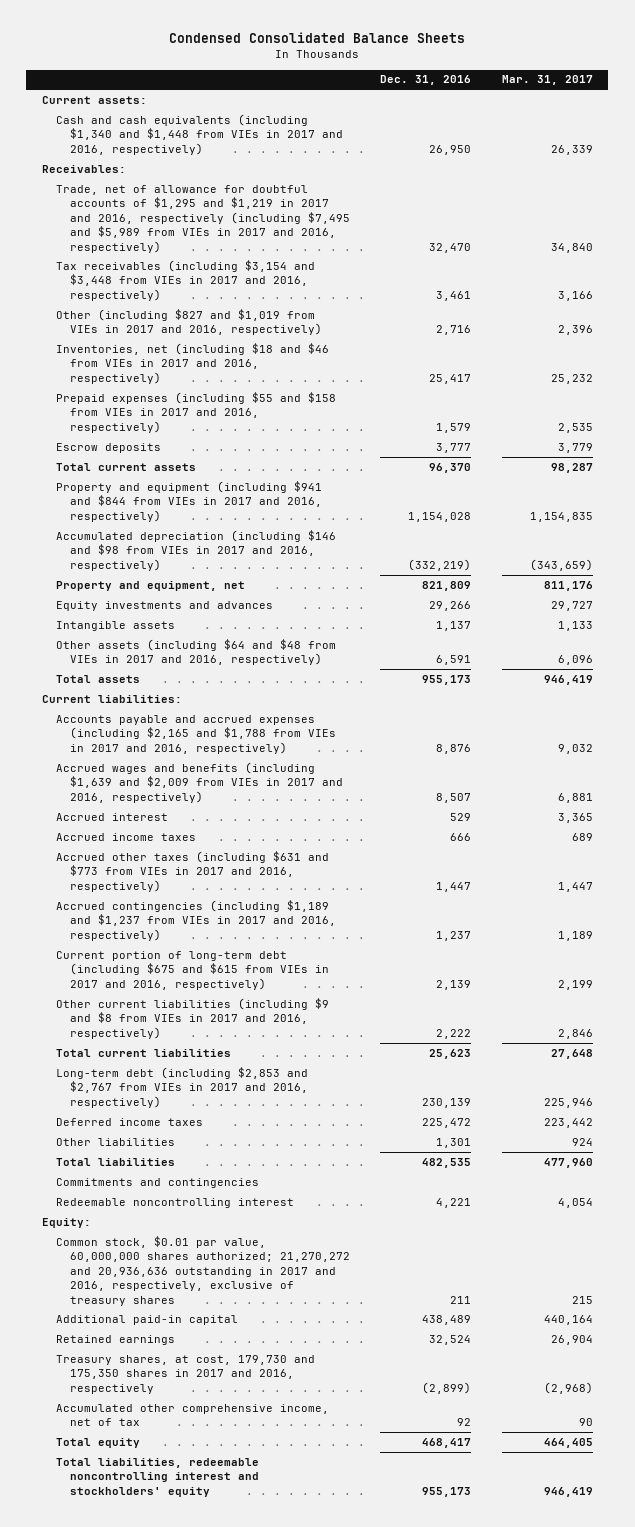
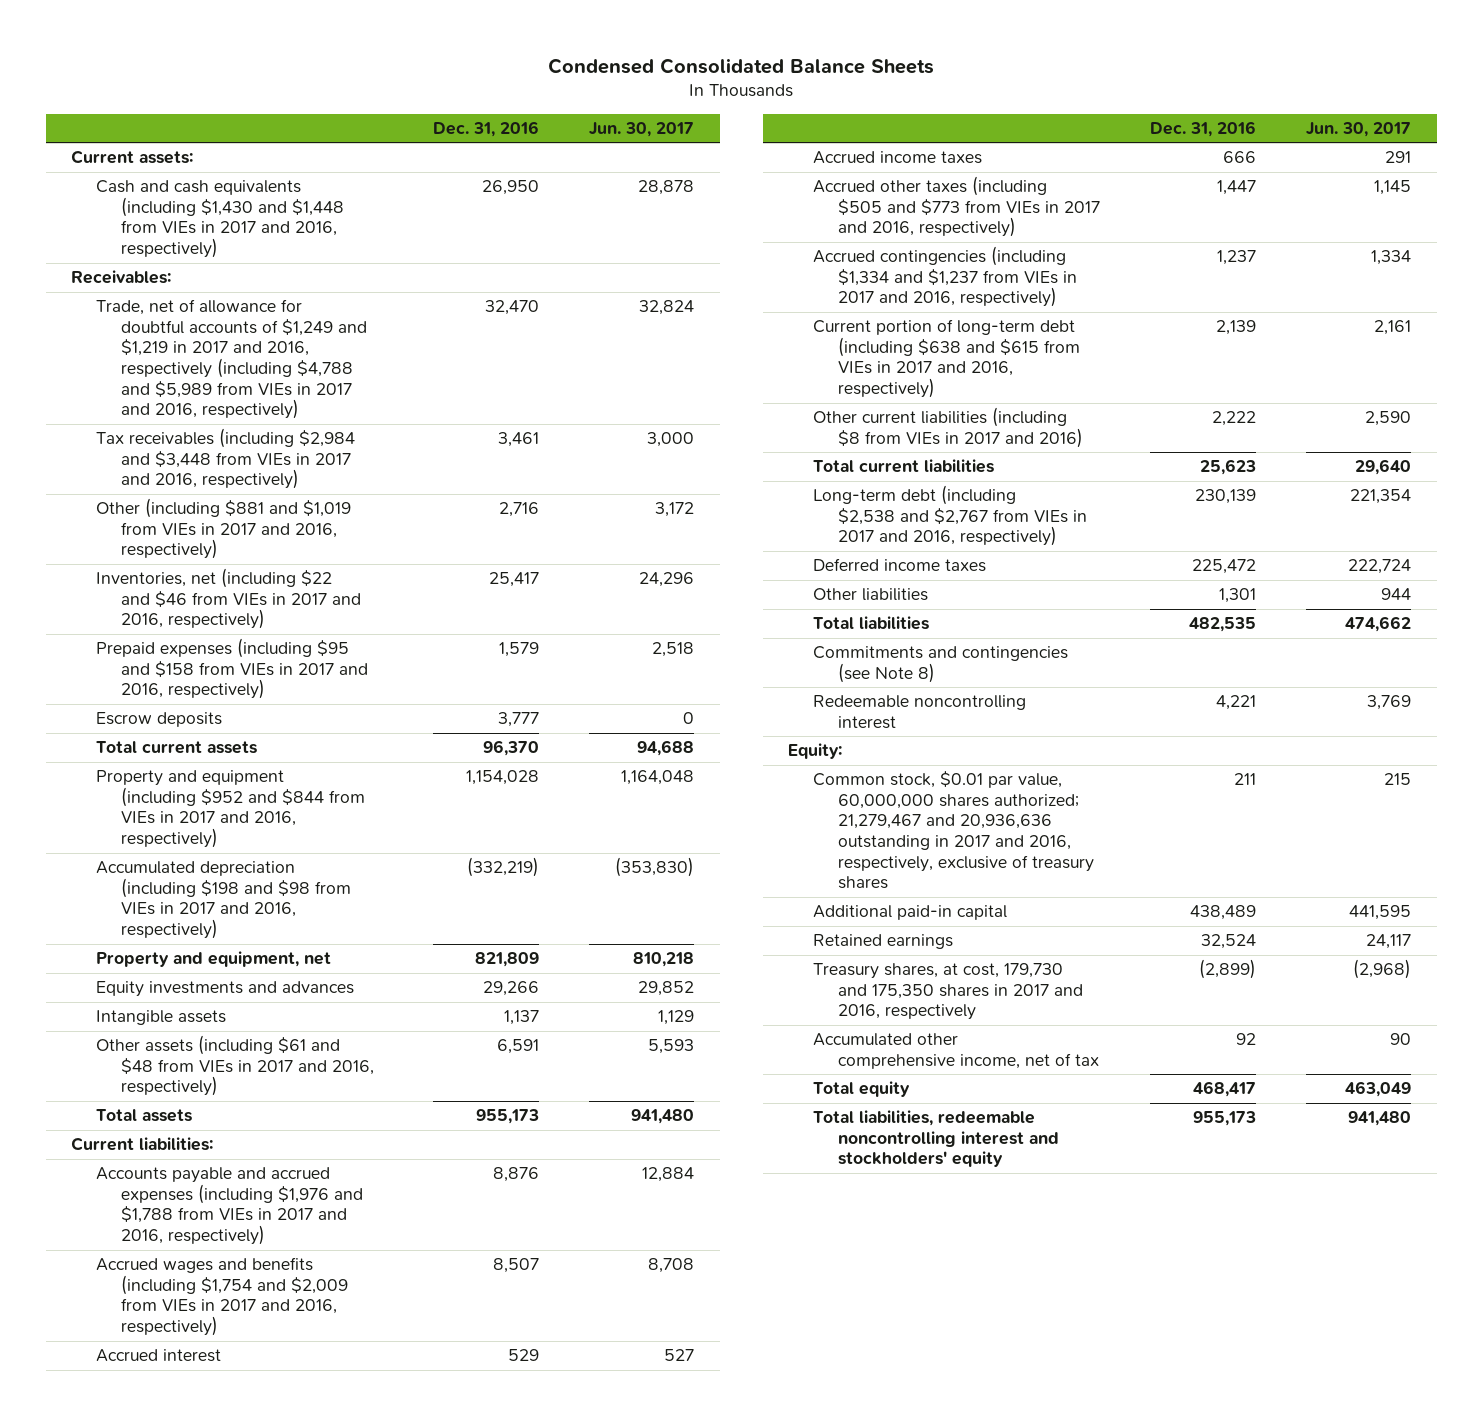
[502,75,594,86] Mar. 31, 2017 -> none
none -> [589,121,695,137] Jun. 30, 2017
[55,113,343,155] Cash and cash equivalents (including $1,340 and $1,448 from VIEs in 2017 and 2016, respectively) -> [95,180,344,259] Cash and cash equivalents (including $1,430 and $1,448 from VIEs in 2017 and 2016, respectively)
[55,184,350,253] Trade, net of allowance for doubtful accounts of $1,295 and $1,219 in 2017 and 2016, respectively (including $7,495 and $5,989 from VIEs in 2017 and 2016, respectively) -> [95,299,367,420] Trade, net of allowance for doubtful accounts of $1,249 and $1,219 in 2017 and 2016, respectively (including $4,788 and $5,989 from VIEs in 2017 and 2016, respectively)
[55,259,315,301] Tax receivables (including $3,154 and $3,448 from VIEs in 2017 and 2016, respectively) -> [95,428,355,490] Tax receivables (including $2,984 and $3,448 from VIEs in 2017 and 2016, respectively)
[55,308,322,336] Other (including $827 and $1,019 from VIEs in 2017 and 2016, respectively) -> [95,498,351,560] Other (including $881 and $1,019 from VIEs in 2017 and 2016, respectively)
[55,342,329,384] Inventories, net (including $18 and $46 from VIEs in 2017 and 2016, respectively) -> [95,568,361,630] Inventories, net (including $22 and $46 from VIEs in 2017 and 2016, respectively)
[55,391,336,433] Prepaid expenses (including $55 and $158 from VIEs in 2017 and 2016, respectively) -> [95,638,368,700] Prepaid expenses (including $95 and $158 from VIEs in 2017 and 2016, respectively)
[55,480,322,522] Property and equipment (including $941 and $844 from VIEs in 2017 and 2016, respectively) -> [95,770,365,849] Property and equipment (including $952 and $844 from VIEs in 2017 and 2016, respectively)
[55,529,336,571] Accumulated depreciation (including $146 and $98 from VIEs in 2017 and 2016, respectively) -> [95,861,351,940] Accumulated depreciation (including $198 and $98 from VIEs in 2017 and 2016, respectively)
[55,638,336,666] Other assets (including $64 and $48 from VIEs in 2017 and 2016, respectively) -> [95,1035,374,1097] Other assets (including $61 and $48 from VIEs in 2017 and 2016, respectively)
[55,714,336,754] Accounts payable and accrued expenses (including $2,165 and $1,788 from VIEs in 2017 and 2016, respectively) -> [95,1167,363,1246] Accounts payable and accrued expenses (including $1,976 and $1,788 from VIEs in 2017 and 2016, respectively)
[55,761,343,803] Accrued wages and benefits (including $1,639 and $2,009 from VIEs in 2017 and 2016, respectively) -> [95,1257,348,1337] Accrued wages and benefits (including $1,754 and $2,009 from VIEs in 2017 and 2016, respectively)
[55,850,329,892] Accrued other taxes (including $631 and $773 from VIEs in 2017 and 2016, respectively) -> [813,176,1100,238] Accrued other taxes (including $505 and $773 from VIEs in 2017 and 2016, respectively)
[55,899,336,941] Accrued contingencies (including $1,189 and $1,237 from VIEs in 2017 and 2016, respectively) -> [813,246,1077,308] Accrued contingencies (including $1,334 and $1,237 from VIEs in 2017 and 2016, respectively)
[55,950,329,990] Current portion of long-term debt (including $675 and $615 from VIEs in 2017 and 2016, respectively) -> [813,319,1080,399] Current portion of long-term debt (including $638 and $615 from VIEs in 2017 and 2016, respectively)
[55,997,329,1039] Other current liabilities (including $9 and $8 from VIEs in 2017 and 2016, respectively) -> [813,407,1083,448] Other current liabilities (including $8 from VIEs in 2017 and 2016)
[55,1066,308,1108] Long-term debt (including $2,853 and $2,767 from VIEs in 2017 and 2016, respectively) -> [813,485,1087,547] Long-term debt (including $2,538 and $2,767 from VIEs in 2017 and 2016, respectively)
[55,1177,259,1188] Commitments and contingencies -> [813,646,1069,683] Commitments and contingencies (see Note 8)
[55,1235,350,1306] Common stock, $0.01 par value, 60,000,000 shares authorized; 21,270,272 and 20,936,636 outstanding in 2017 and 2016, respectively, exclusive of treasury shares -> [813,771,1094,890] Common stock, $0.01 par value, 60,000,000 shares authorized; 21,279,467 and 20,936,636 outstanding in 2017 and 2016, respectively, exclusive of treasury shares

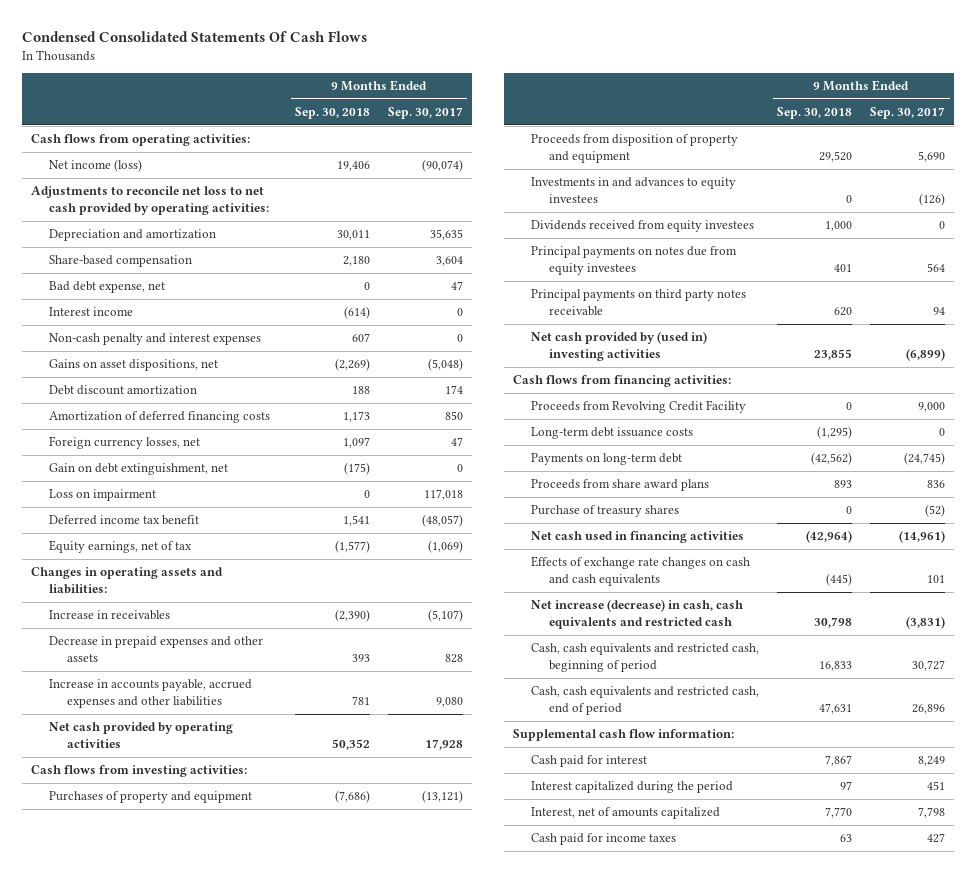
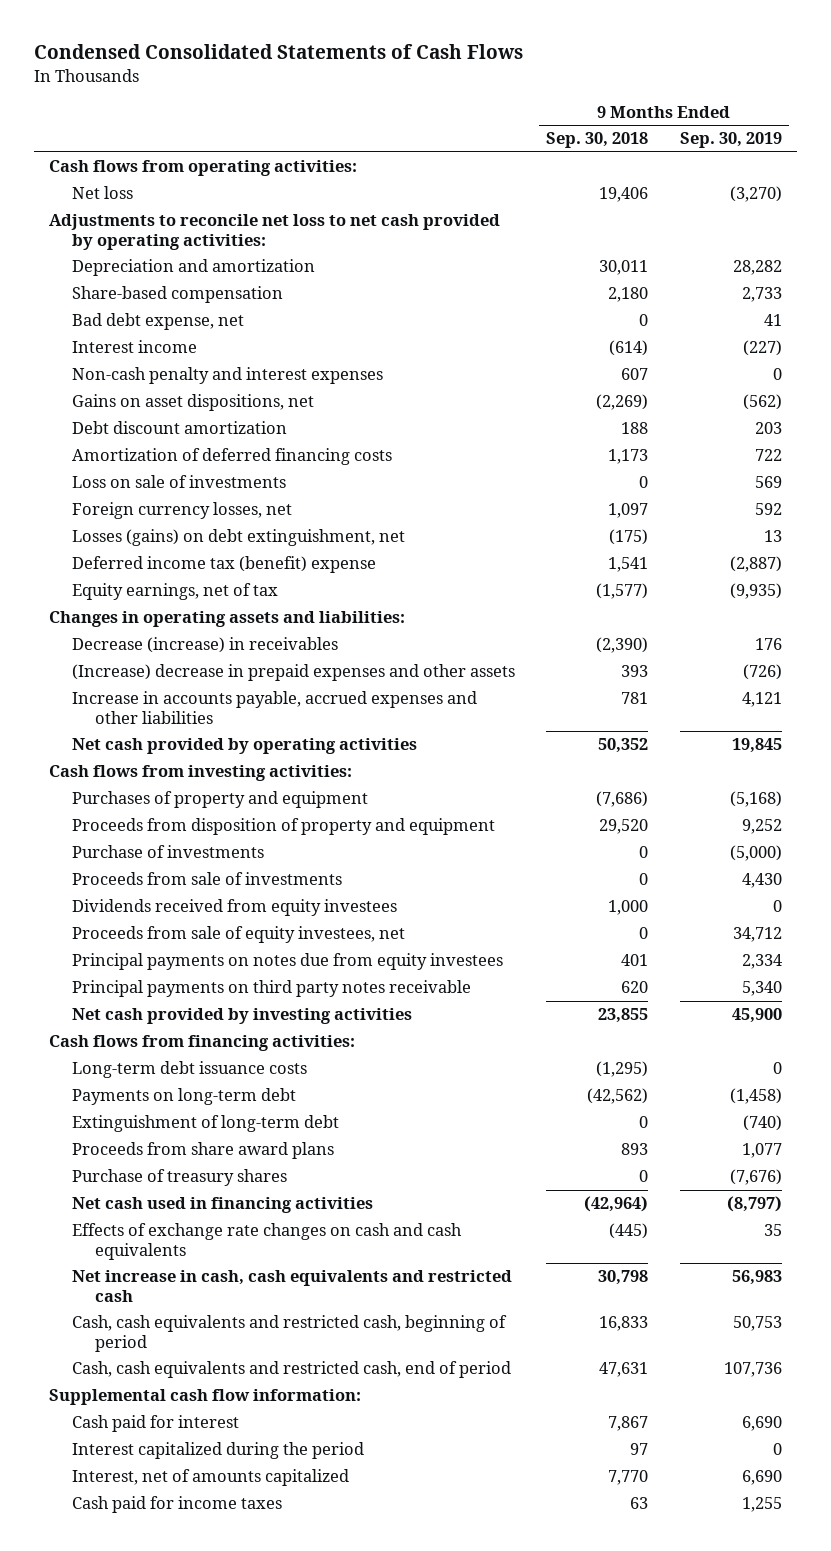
[22,31,368,43] Condensed Consolidated Statements Of Cash Flows -> [33,44,523,60] Condensed Consolidated Statements of Cash Flows
[387,107,463,120] Sep. 30, 2017 -> none
none -> [679,132,782,149] Sep. 30, 2019
[49,159,143,173] Net income (loss) -> [72,186,134,200] Net loss
none -> [72,475,287,489] Loss on sale of investments
[49,489,157,502] Loss on impairment -> none
[49,463,229,476] Gain on debt extinguishment, net -> [72,529,406,547] Losses (gains) on debt extinguishment, net
[49,515,200,526] Deferred income tax benefit -> [72,556,377,574] Deferred income tax (benefit) expense
[49,610,171,621] Increase in receivables -> [72,637,339,654] Decrease (increase) in receivables
[49,636,264,663] Decrease in prepaid expenses and other assets -> [72,664,516,682] (Increase) decrease in prepaid expenses and other assets
[531,177,737,204] Investments in and advances to equity investees -> none
none -> [72,845,265,859] Purchase of investments
none -> [72,872,343,886] Proceeds from sale of investments
none -> [72,926,406,944] Proceeds from sale of equity investees, net
[531,331,708,362] Net cash provided by (used in) investing activities -> [72,1008,413,1025] Net cash provided by investing activities
[531,400,747,414] Proceeds from Revolving Credit Facility -> none
none -> [72,1115,340,1133] Extinguishment of long-term debt
[531,599,744,630] Net increase (decrease) in cash, cash equivalents and restricted cash -> [72,1270,513,1303] Net increase in cash, cash equivalents and restricted cash

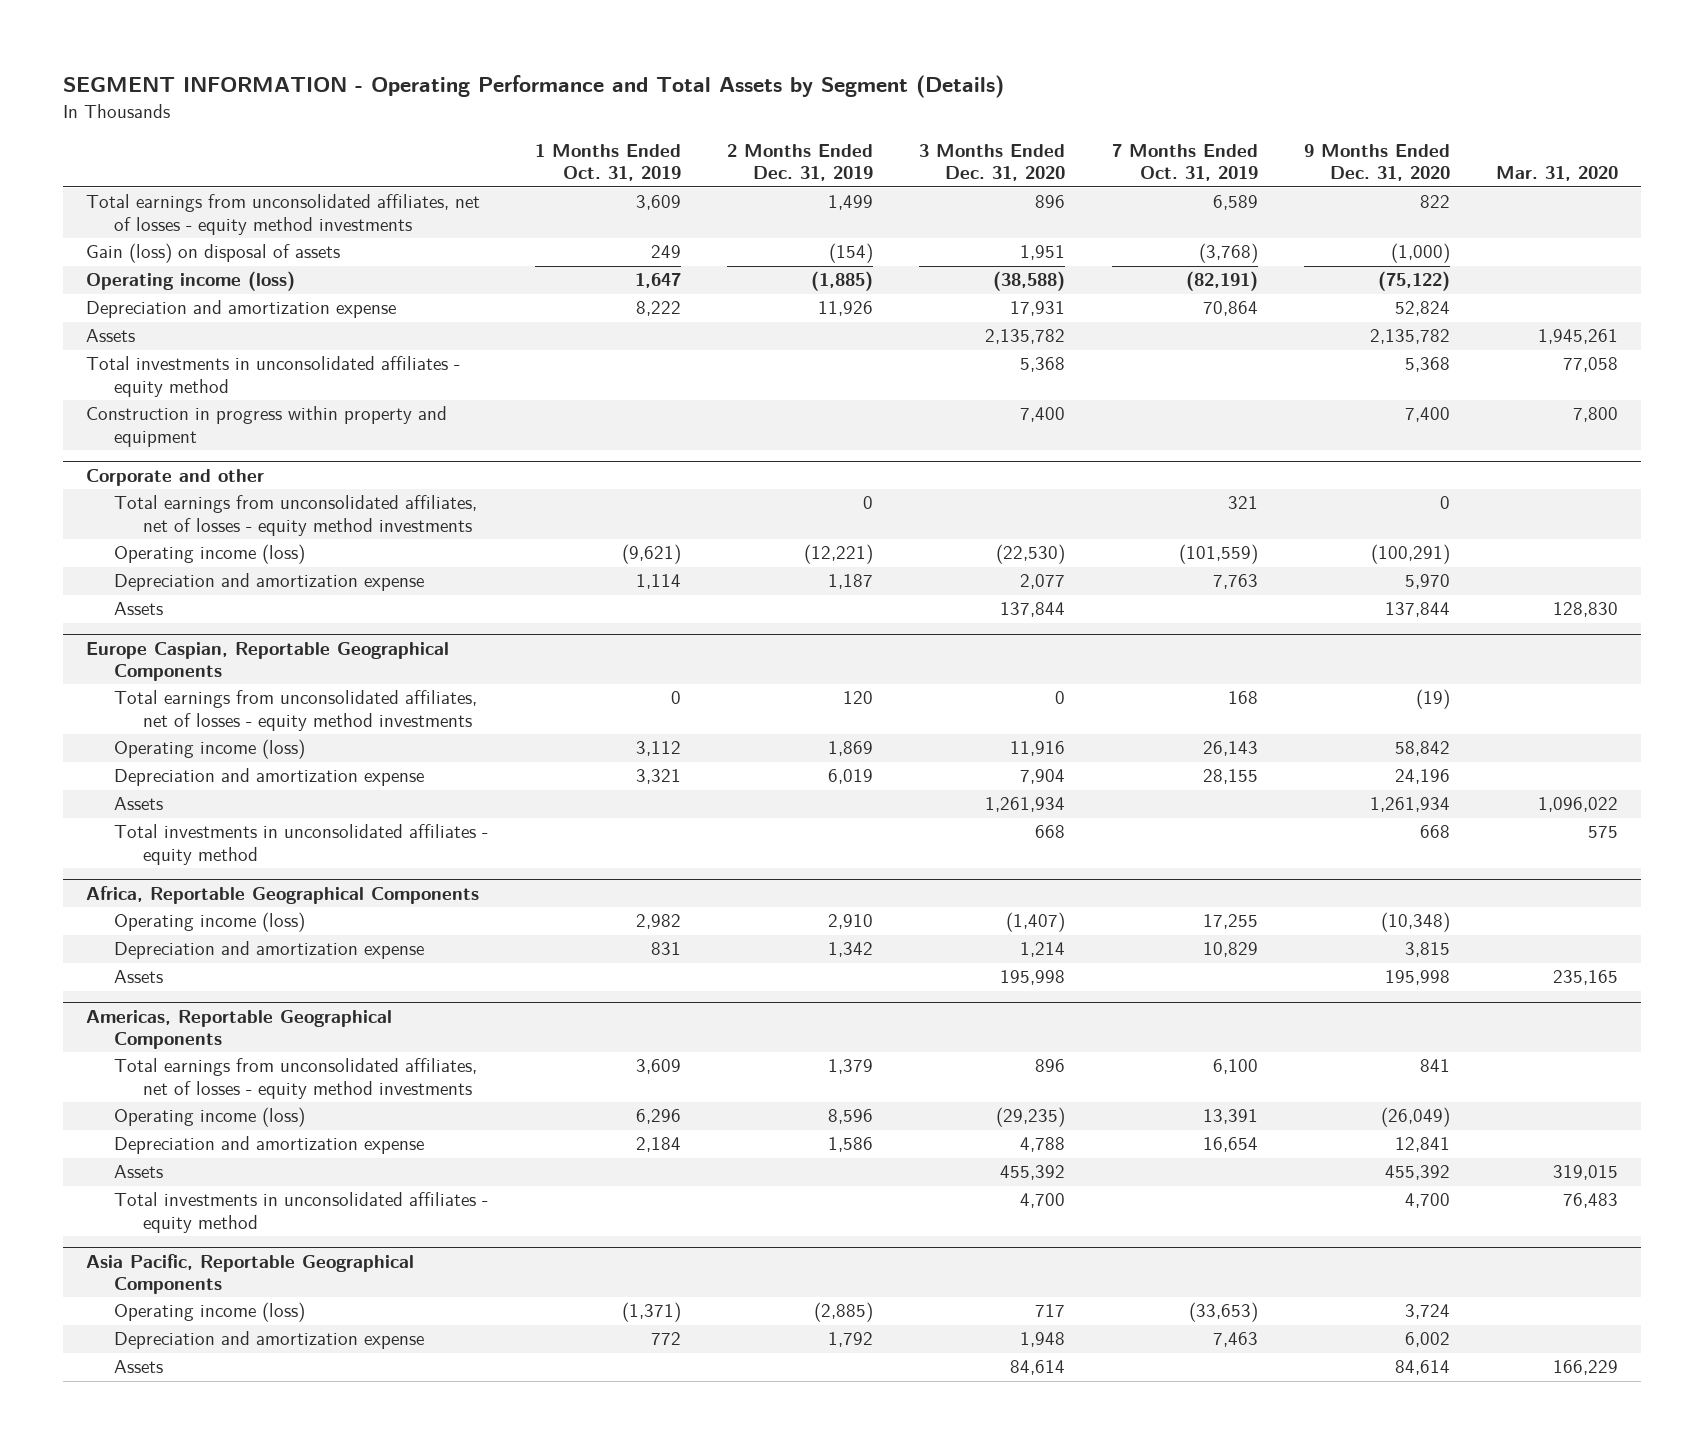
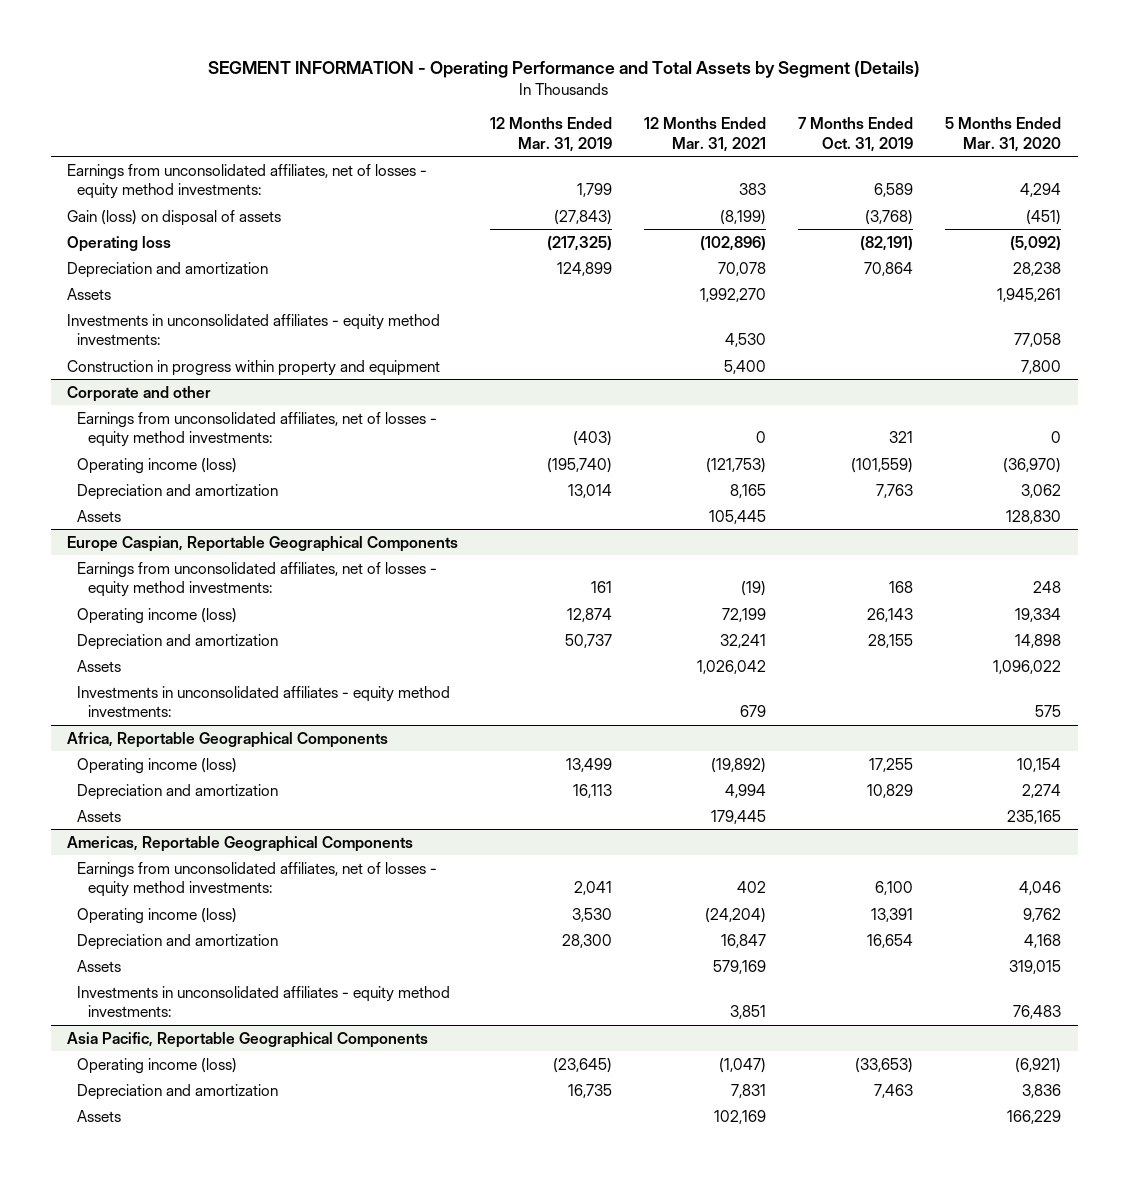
[534,144,681,182] 1 Months Ended Oct. 31, 2019 -> none
[727,144,874,182] 2 Months Ended Dec. 31, 2019 -> none
[919,144,1066,182] 3 Months Ended Dec. 31, 2020 -> none
[1303,144,1450,182] 9 Months Ended Dec. 31, 2020 -> none
[1496,166,1619,182] Mar. 31, 2020 -> none
none -> [489,117,612,152] 12 Months Ended Mar. 31, 2019
none -> [644,117,767,152] 12 Months Ended Mar. 31, 2021
none -> [945,117,1062,152] 5 Months Ended Mar. 31, 2020
[86,194,481,235] Total earnings from unconsolidated affiliates, net of losses - equity method investments -> [66,163,427,200] Earnings from unconsolidated affiliates, net of losses - equity method investments:
[86,271,296,292] Operating income (loss) -> [66,235,171,252] Operating loss
[86,300,397,319] Depreciation and amortization expense -> [66,261,268,278] Depreciation and amortization
[86,356,461,397] Total investments in unconsolidated affiliates - equity method -> [66,313,440,346] Investments in unconsolidated affiliates - equity method investments:
[114,495,478,536] Total earnings from unconsolidated affiliates, net of losses - equity method investments -> [77,411,438,448] Earnings from unconsolidated affiliates, net of losses - equity method investments:
[114,573,425,592] Depreciation and amortization expense -> [77,483,279,500] Depreciation and amortization
[114,690,478,731] Total earnings from unconsolidated affiliates, net of losses - equity method investments -> [77,561,438,598] Earnings from unconsolidated affiliates, net of losses - equity method investments:
[114,768,425,787] Depreciation and amortization expense -> [77,633,279,650] Depreciation and amortization
[114,824,489,865] Total investments in unconsolidated affiliates - equity method -> [77,685,451,718] Investments in unconsolidated affiliates - equity method investments:
[114,941,425,960] Depreciation and amortization expense -> [77,783,279,800] Depreciation and amortization
[114,1058,478,1099] Total earnings from unconsolidated affiliates, net of losses - equity method investments -> [77,861,438,898] Earnings from unconsolidated affiliates, net of losses - equity method investments:
[114,1136,425,1155] Depreciation and amortization expense -> [77,933,279,950] Depreciation and amortization
[114,1192,489,1233] Total investments in unconsolidated affiliates - equity method -> [77,985,451,1018] Investments in unconsolidated affiliates - equity method investments:
[114,1331,425,1350] Depreciation and amortization expense -> [77,1083,279,1100] Depreciation and amortization

